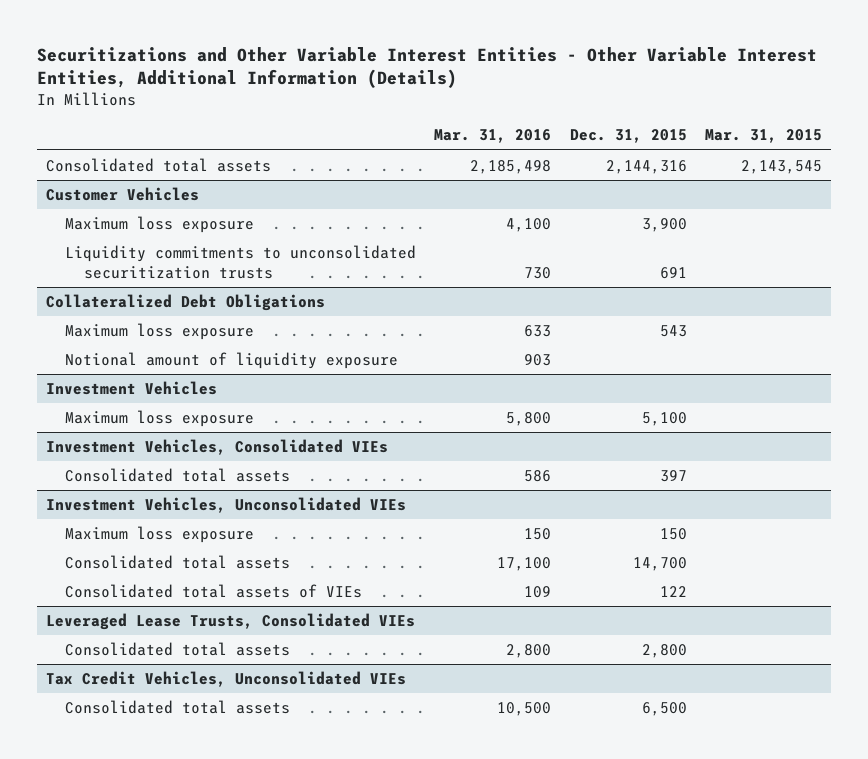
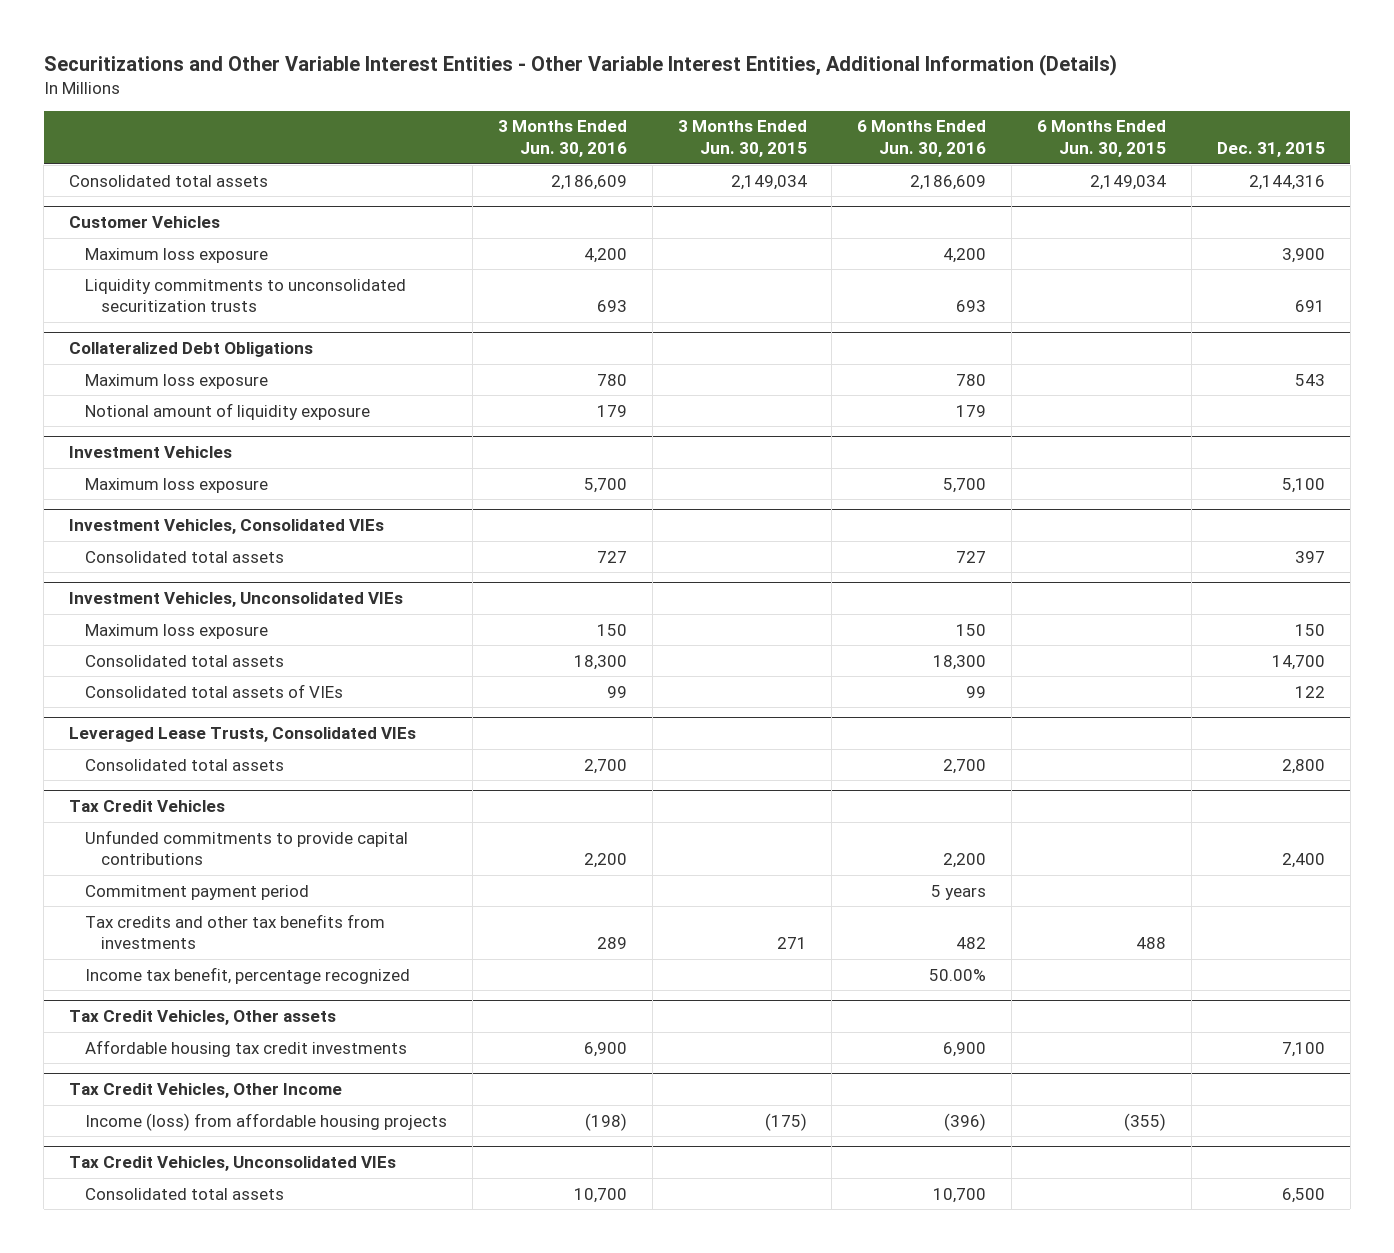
[434,129,552,144] Mar. 31, 2016 -> none
[704,129,822,144] Mar. 31, 2015 -> none
none -> [497,120,627,158] 3 Months Ended Jun. 30, 2016
none -> [677,120,807,158] 3 Months Ended Jun. 30, 2015
none -> [857,120,987,158] 6 Months Ended Jun. 30, 2016
none -> [1037,120,1167,158] 6 Months Ended Jun. 30, 2015
none -> [69,800,226,813] Tax Credit Vehicles
none -> [85,829,409,866] Unfunded commitments to provide capital contributions
none -> [85,884,310,900] Commitment payment period
none -> [85,913,386,950] Tax credits and other tax benefits from investments
none -> [85,966,411,984] Income tax benefit, percentage recognized
none -> [69,1010,337,1026] Tax Credit Vehicles, Other assets
none -> [85,1039,408,1057] Affordable housing tax credit investments
none -> [69,1083,343,1099] Tax Credit Vehicles, Other Income
none -> [85,1112,448,1131] Income (loss) from affordable housing projects

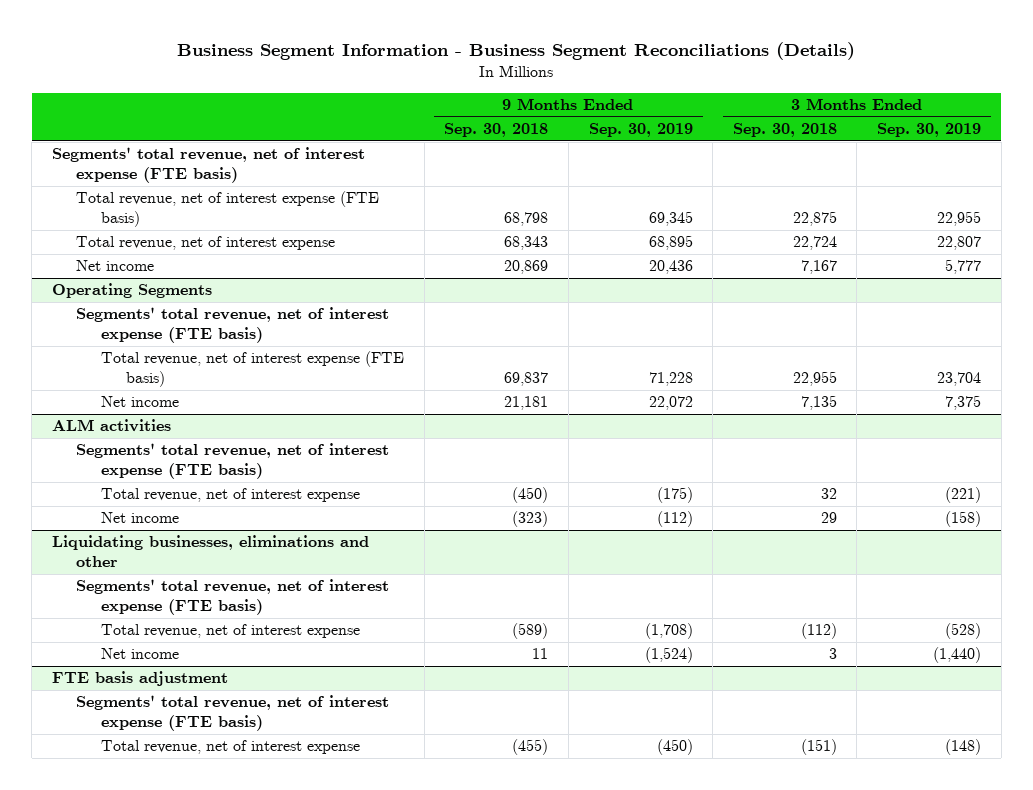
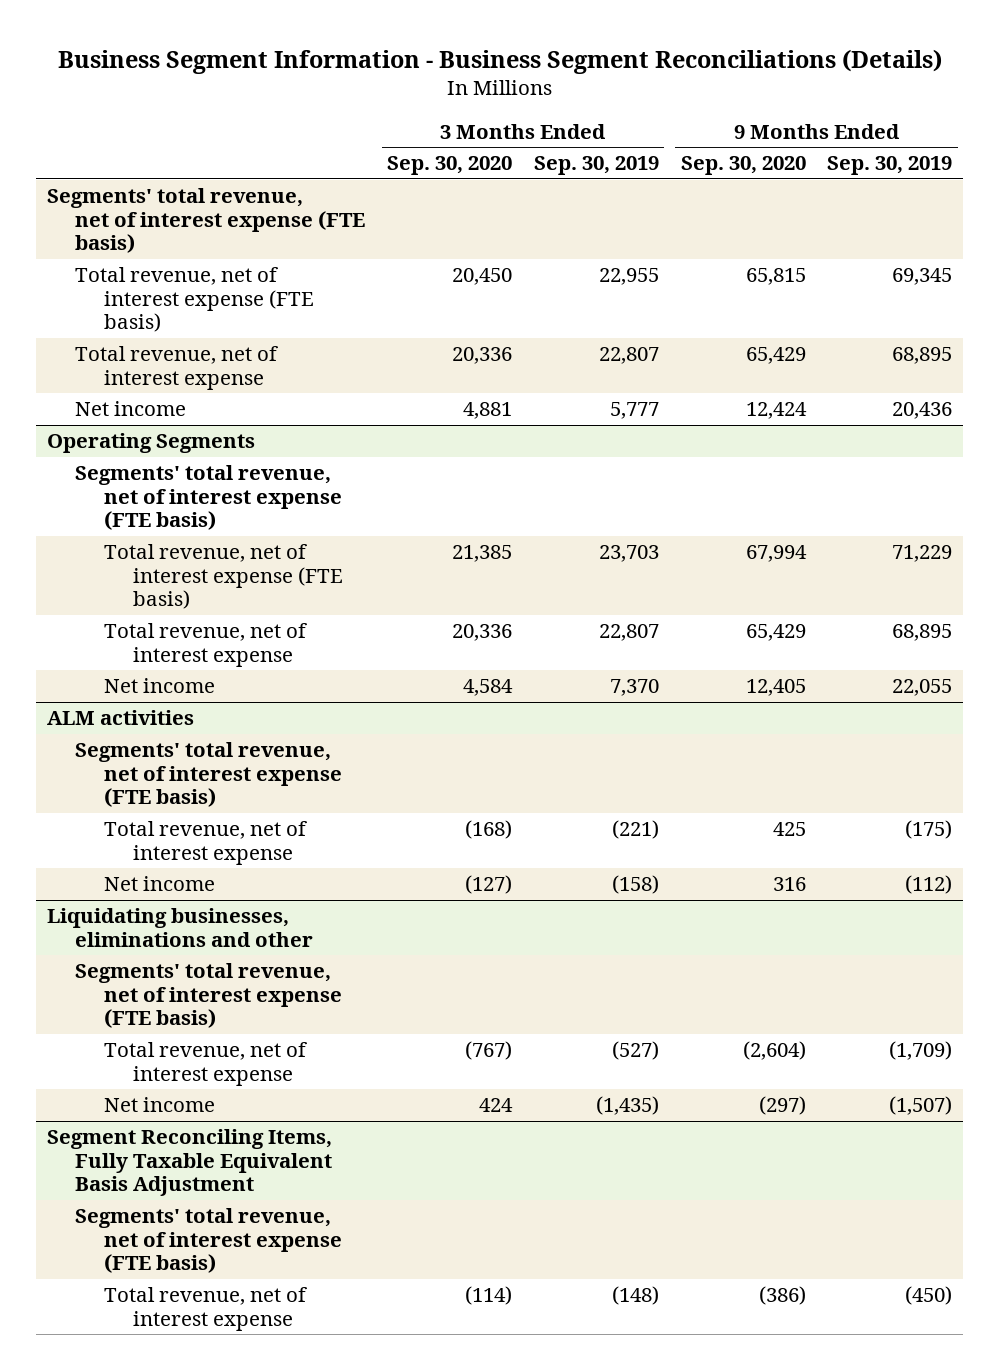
[444,122,549,137] Sep. 30, 2018 -> none
[732,122,837,137] Sep. 30, 2018 -> none
none -> [387,156,513,176] Sep. 30, 2020
none -> [680,156,806,176] Sep. 30, 2020
[648,371,693,386] 71,228 -> [892,545,953,563] 71,229
[937,371,982,386] 23,704 -> [598,545,659,563] 23,703
none -> [104,623,308,667] Total revenue, net of interest expense
[648,396,693,411] 22,072 -> [892,679,953,697] 22,055
[945,395,982,411] 7,375 -> [609,679,659,697] 7,370
[644,623,693,640] (1,708) -> [889,1041,953,1061] (1,709)
[945,623,982,640] (528) -> [611,1041,659,1061] (527)
[644,647,693,664] (1,524) -> [889,1096,953,1116] (1,507)
[933,647,982,664] (1,440) -> [595,1096,659,1116] (1,435)
[51,671,228,687] FTE basis adjustment -> [46,1129,333,1197] Segment Reconciling Items, Fully Taxable Equivalent Basis Adjustment

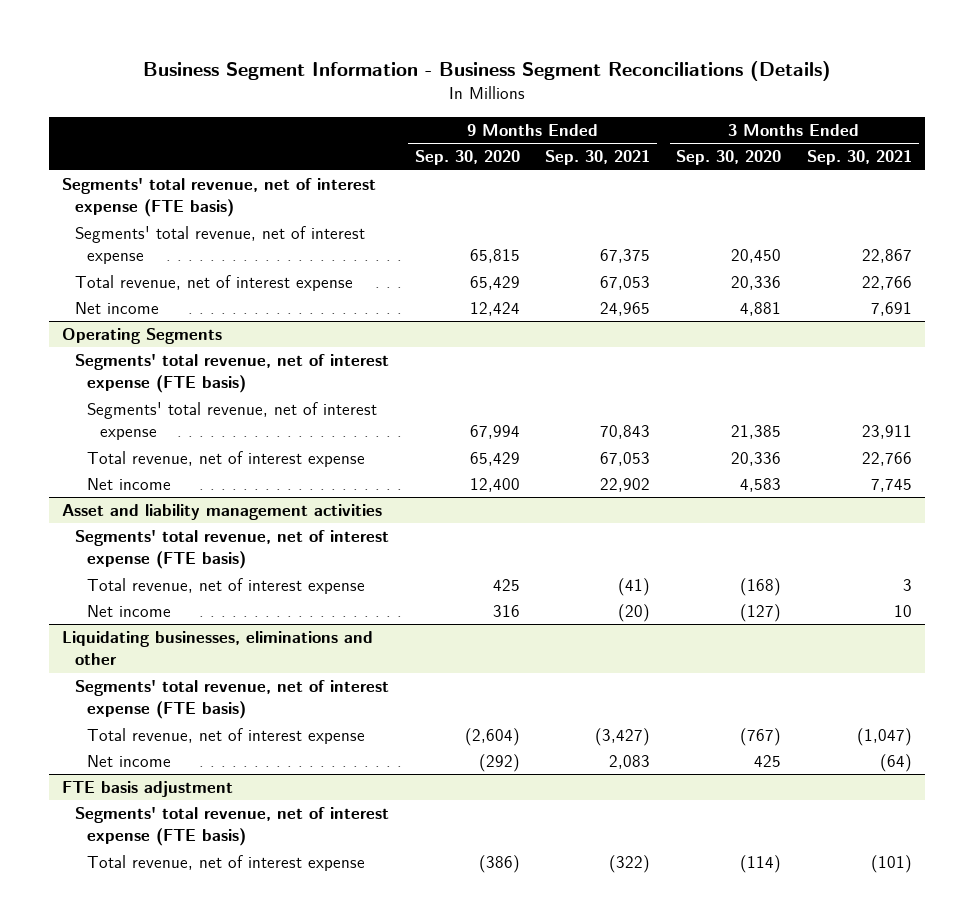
[533,156,659,176] Sep. 30, 2019 -> none
[827,156,953,176] Sep. 30, 2019 -> none
none -> [545,150,651,166] Sep. 30, 2021
none -> [807,150,913,166] Sep. 30, 2021
[75,267,315,333] Total revenue, net of interest expense (FTE basis) -> [74,226,365,265] Segments' total revenue, net of interest expense
[104,544,343,610] Total revenue, net of interest expense (FTE basis) -> [87,402,378,441] Segments' total revenue, net of interest expense
[463,679,514,697] 4,584 -> [740,478,782,493] 4,583
[745,679,806,697] 12,405 -> [469,478,520,493] 12,400
[46,710,194,726] ALM activities -> [62,504,383,521] Asset and liability management activities
[479,1098,514,1113] 424 -> [754,755,782,768] 425
[758,1096,806,1116] (297) -> [478,754,520,773] (292)
[46,1129,333,1197] Segment Reconciling Items, Fully Taxable Equivalent Basis Adjustment -> [62,781,234,798] FTE basis adjustment

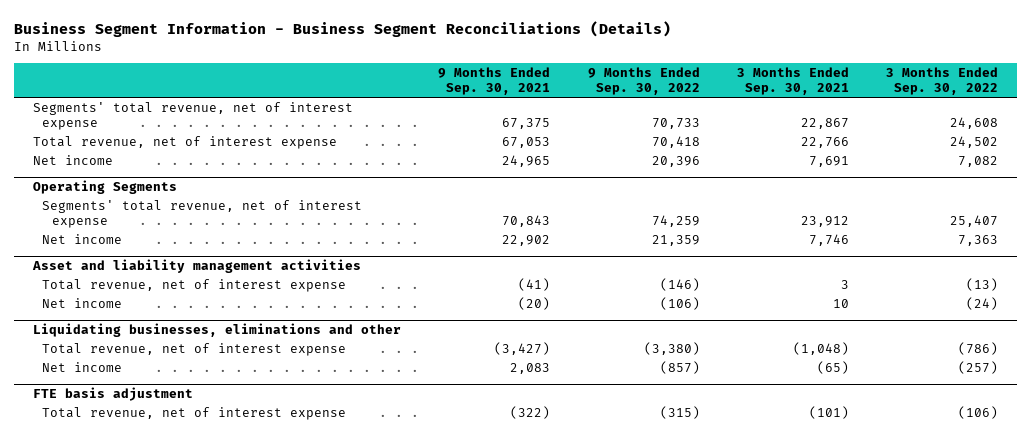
[414,150,520,166] Sep. 30, 2020 -> none
[676,150,782,166] Sep. 30, 2020 -> none
none -> [587,67,700,96] 9 Months Ended Sep. 30, 2022
none -> [886,67,999,96] 3 Months Ended Sep. 30, 2022
[62,178,377,218] Segments' total revenue, net of interest expense (FTE basis) -> none
[74,354,389,394] Segments' total revenue, net of interest expense (FTE basis) -> none
[87,451,366,468] Total revenue, net of interest expense -> none
[862,425,913,440] 23,911 -> [800,215,849,227] 23,912
[871,478,913,493] 7,745 -> [808,233,849,246] 7,746
[74,530,389,570] Segments' total revenue, net of interest expense (FTE basis) -> none
[74,680,389,720] Segments' total revenue, net of interest expense (FTE basis) -> none
[857,728,913,747] (1,047) -> [792,341,849,355] (1,048)
[880,754,913,773] (64) -> [816,360,849,374] (65)
[74,807,389,847] Segments' total revenue, net of interest expense (FTE basis) -> none

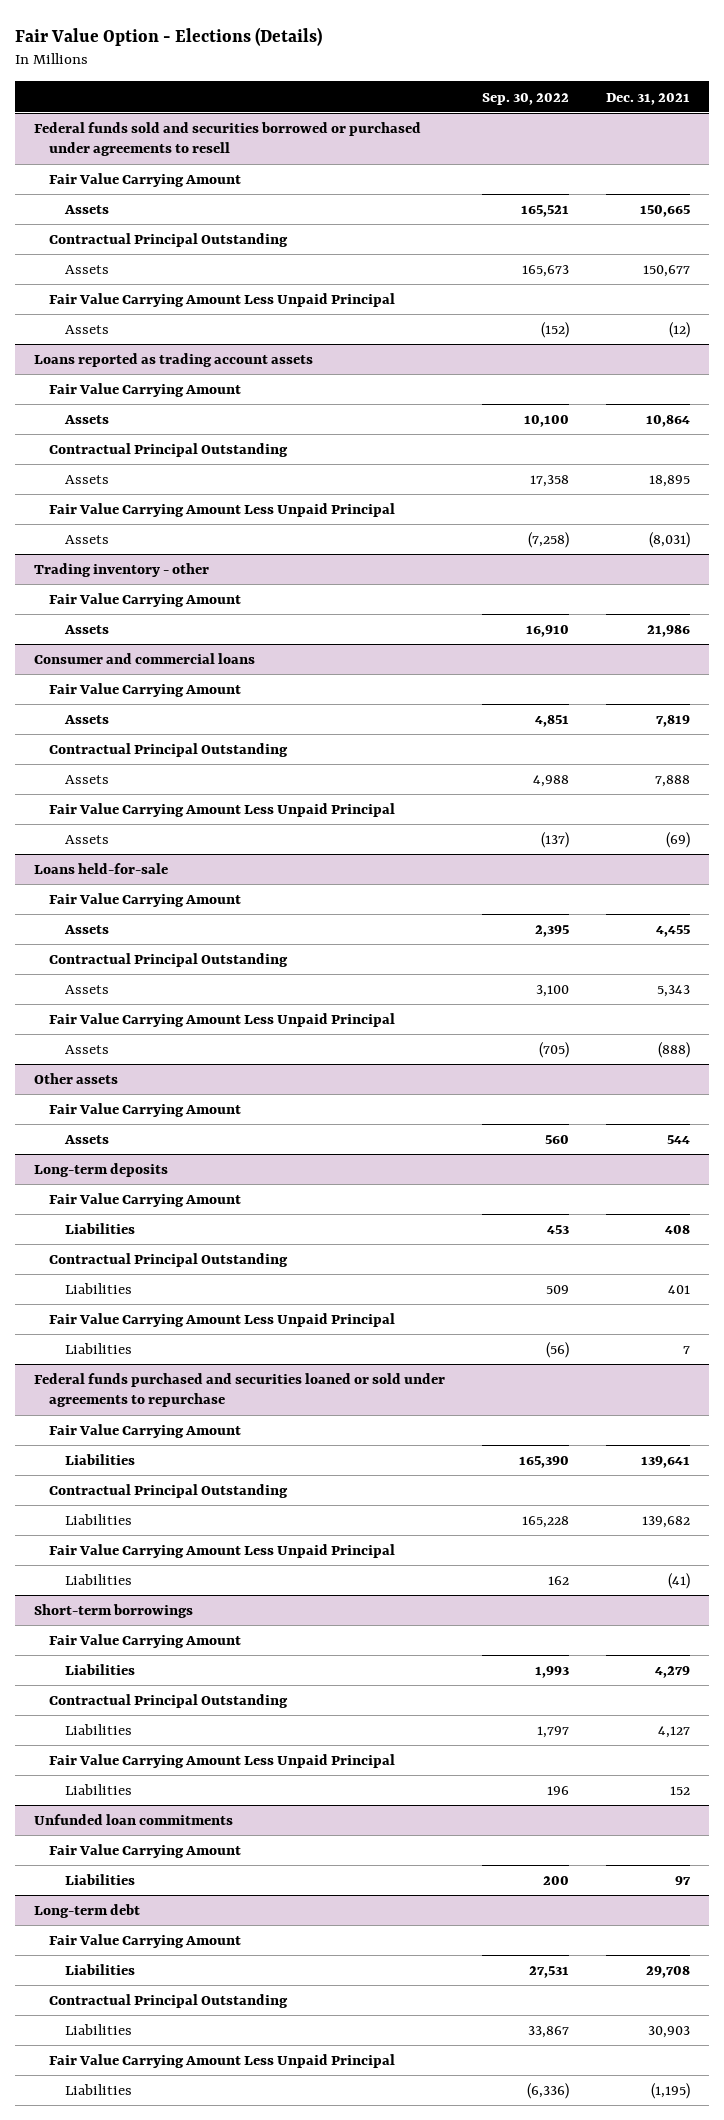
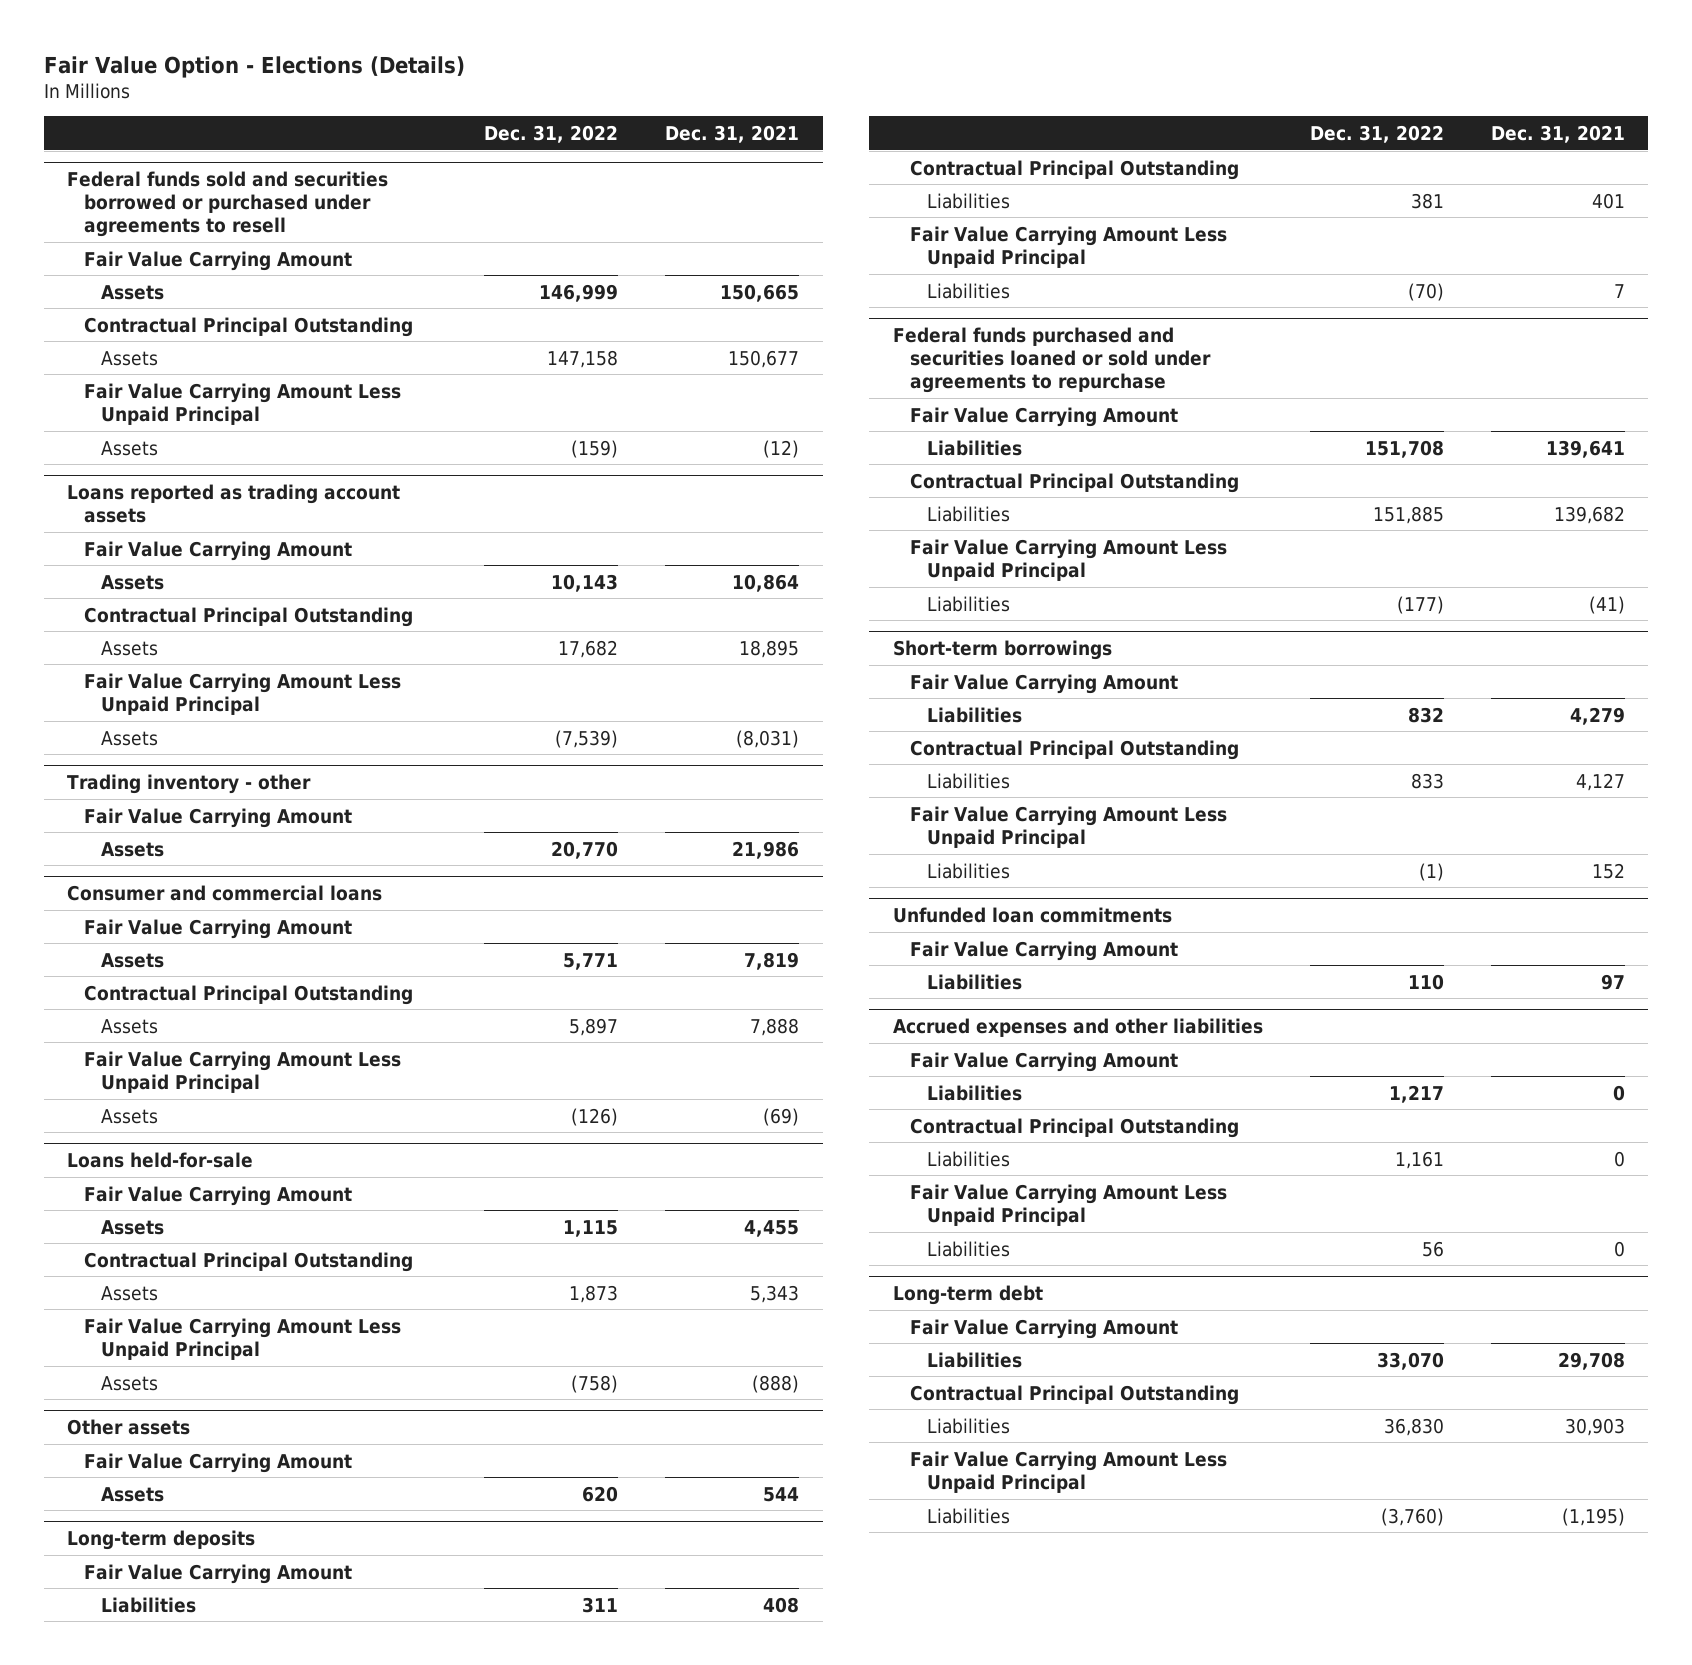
[481,92,569,105] Sep. 30, 2022 -> none
none -> [484,124,619,143] Dec. 31, 2022
none -> [892,1018,1263,1038] Accrued expenses and other liabilities
none -> [909,1051,1178,1072] Fair Value Carrying Amount
none -> [927,1084,1023,1101] Liabilities
none -> [909,1117,1239,1138] Contractual Principal Outstanding
none -> [927,1150,1011,1167] Liabilities
none -> [909,1183,1227,1226] Fair Value Carrying Amount Less Unpaid Principal
none -> [927,1240,1011,1257] Liabilities

